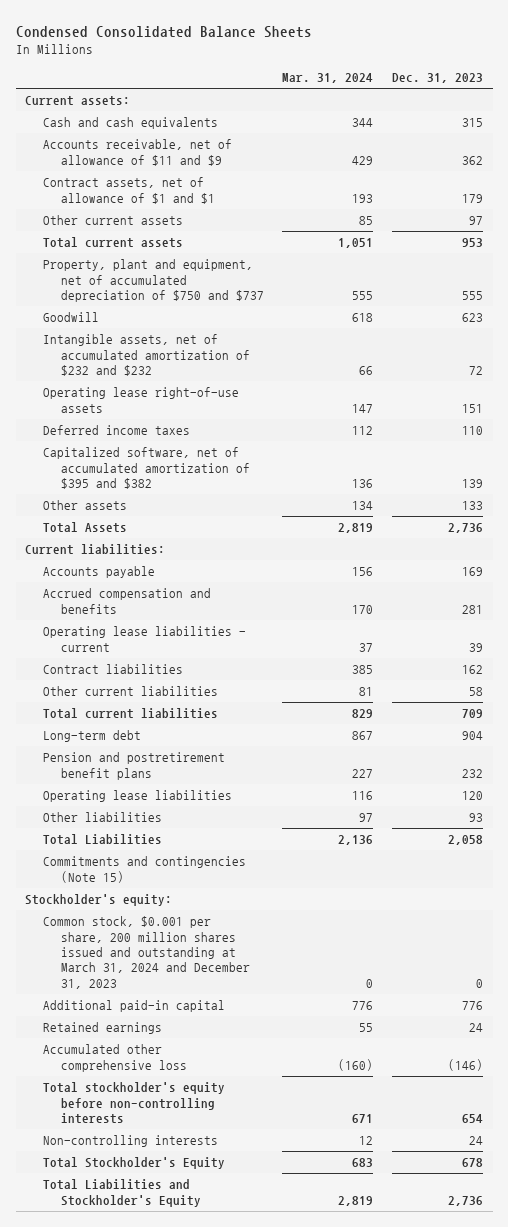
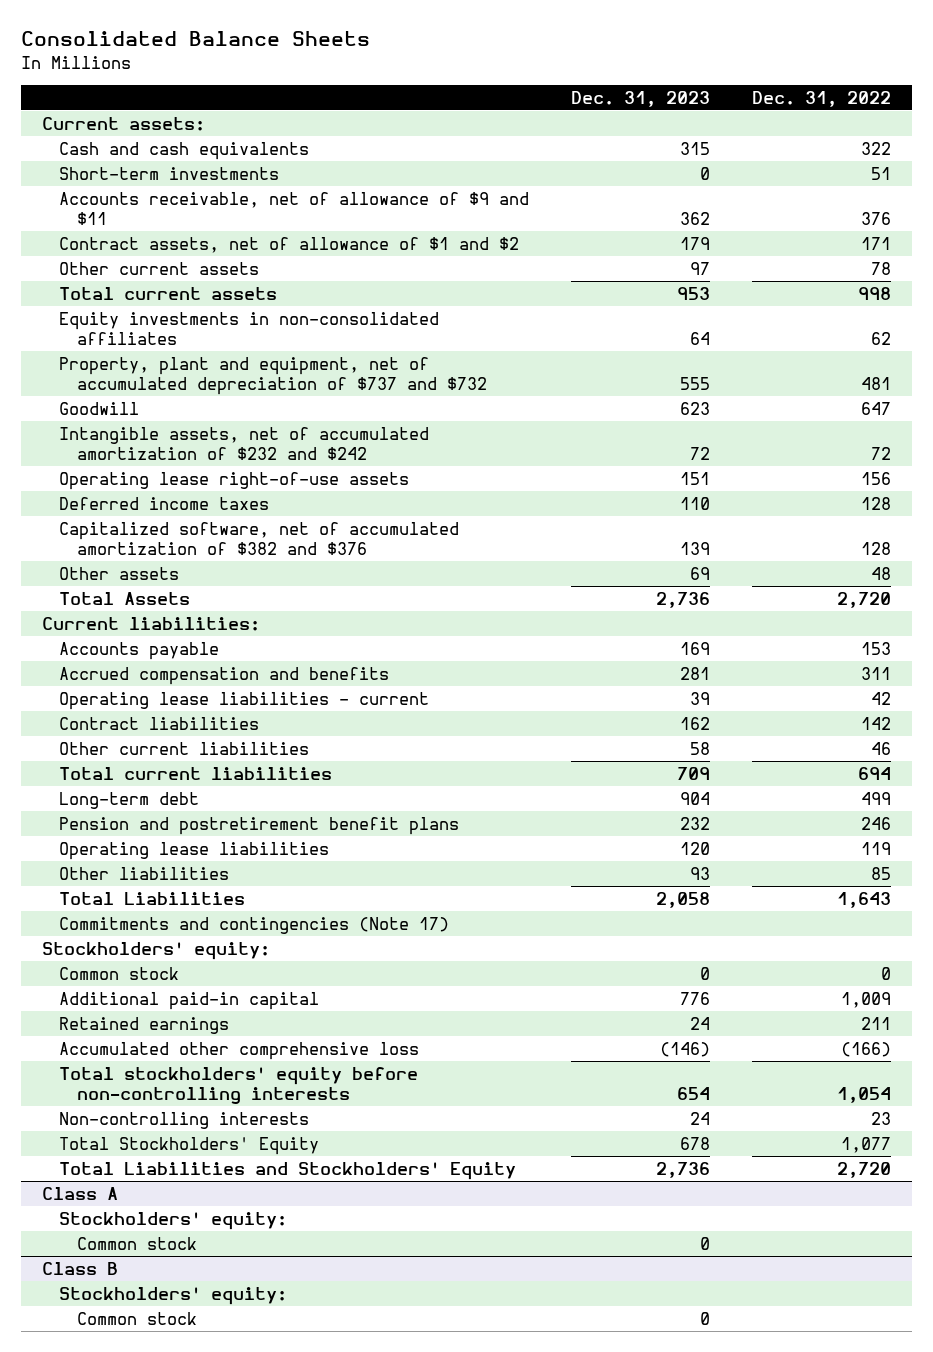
[15,25,312,38] Condensed Consolidated Balance Sheets -> [20,31,370,47] Consolidated Balance Sheets
[282,73,374,84] Mar. 31, 2024 -> none
none -> [751,90,891,107] Dec. 31, 2022
none -> [59,166,280,180] Short-term investments
[42,139,232,166] Accounts receivable, net of allowance of $11 and $9 -> [59,191,530,226] Accounts receivable, net of allowance of $9 and $11
[42,177,215,204] Contract assets, net of allowance of $1 and $1 -> [59,236,520,253] Contract assets, net of allowance of $1 and $2
none -> [59,311,440,346] Equity investments in non-consolidated affiliates
[42,259,264,303] Property, plant and equipment, net of accumulated depreciation of $750 and $737 -> [59,356,488,396] Property, plant and equipment, net of accumulated depreciation of $737 and $732
[42,334,250,377] Intangible assets, net of accumulated amortization of $232 and $232 -> [59,426,430,461] Intangible assets, net of accumulated amortization of $232 and $242
[42,447,250,490] Capitalized software, net of accumulated amortization of $395 and $382 -> [59,521,460,556] Capitalized software, net of accumulated amortization of $382 and $376
[462,501,484,511] 133 -> [690,566,711,580] 69
[42,856,246,883] Commitments and contingencies (Note 15) -> [59,916,450,934] Commitments and contingencies (Note 17)
[24,894,172,907] Stockholder's equity: -> [41,941,270,960] Stockholders' equity:
[42,916,250,989] Common stock, $0.001 per share, 200 million shares issued and outstanding at March 31, 2024 and December 31, 2023 -> [59,966,180,980] Common stock
[42,1082,225,1125] Total stockholder's equity before non-controlling interests -> [59,1066,419,1105] Total stockholders' equity before non-controlling interests
[42,1157,225,1170] Total Stockholder's Equity -> [59,1136,320,1155] Total Stockholders' Equity
[42,1179,201,1207] Total Liabilities and Stockholder's Equity -> [59,1161,517,1180] Total Liabilities and Stockholders' Equity
none -> [41,1186,118,1200] Class A
none -> [59,1211,288,1230] Stockholders' equity:
none -> [77,1236,198,1250] Common stock
none -> [41,1261,118,1275] Class B
none -> [59,1286,288,1305] Stockholders' equity:
none -> [77,1311,198,1325] Common stock

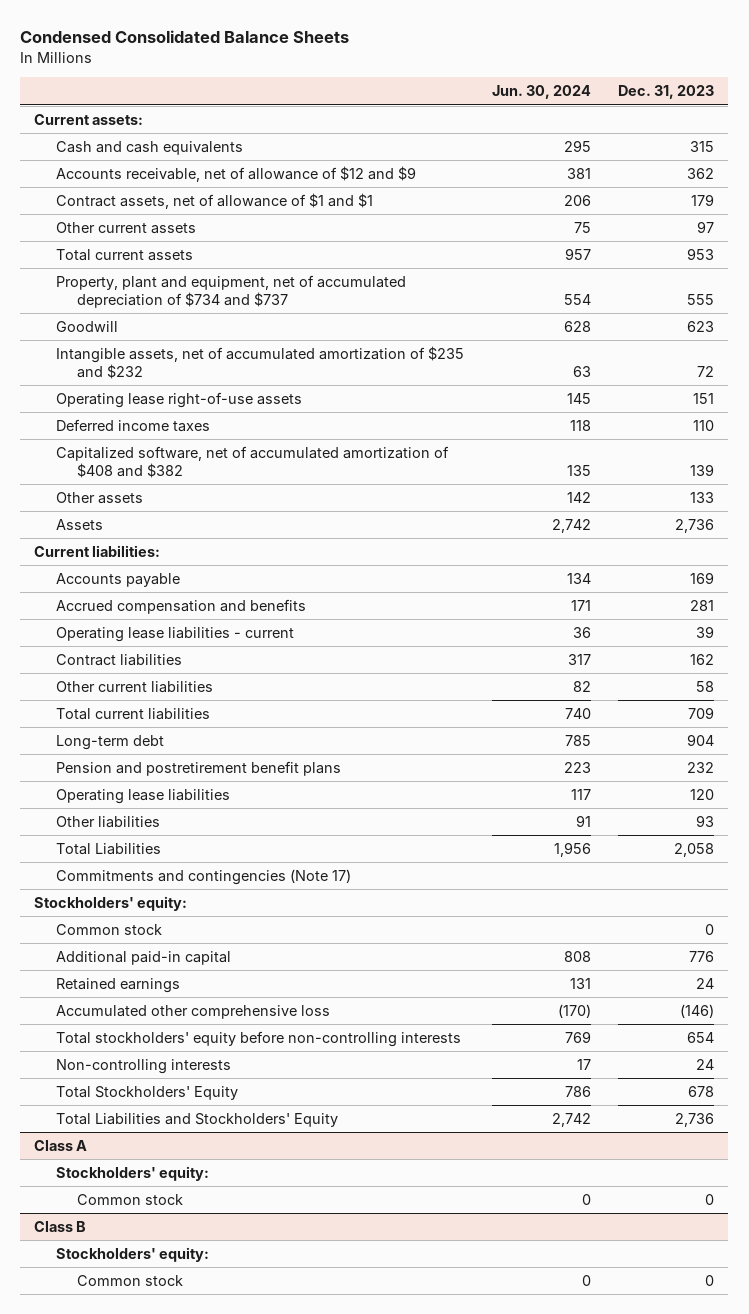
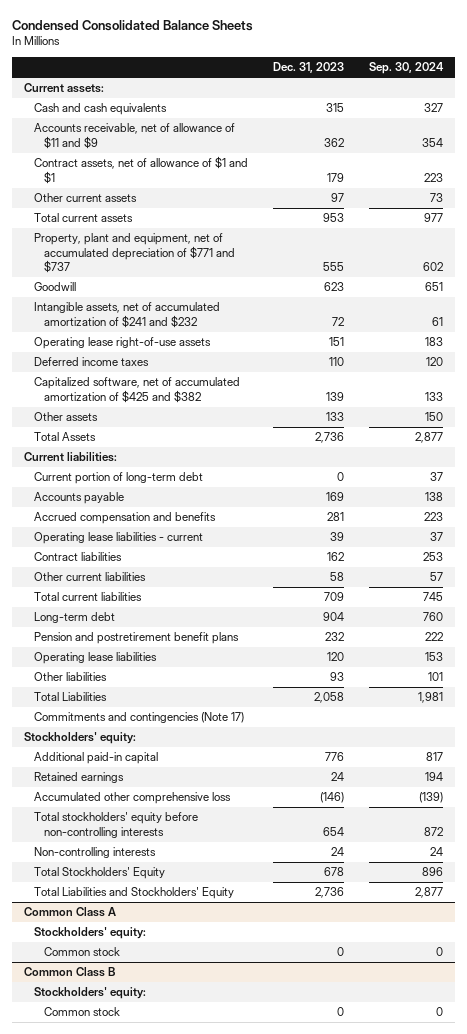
[491,85,591,100] Jun. 30, 2024 -> none
none -> [368,62,444,75] Sep. 30, 2024
[55,166,416,183] Accounts receivable, net of allowance of $12 and $9 -> [34,123,236,149] Accounts receivable, net of allowance of $11 and $9
[55,275,406,308] Property, plant and equipment, net of accumulated depreciation of $734 and $737 -> [34,233,235,273] Property, plant and equipment, net of accumulated depreciation of $771 and $737
[55,346,464,379] Intangible assets, net of accumulated amortization of $235 and $232 -> [34,302,221,328] Intangible assets, net of accumulated amortization of $241 and $232
[55,446,449,478] Capitalized software, net of accumulated amortization of $408 and $382 -> [34,377,241,403] Capitalized software, net of accumulated amortization of $425 and $382
[55,519,103,531] Assets -> [34,432,97,442] Total Assets
none -> [34,472,204,485] Current portion of long-term debt
[55,924,162,936] Common stock -> none
[34,1140,88,1152] Class A -> [24,907,117,918] Common Class A
[34,1221,87,1233] Class B -> [24,967,117,978] Common Class B

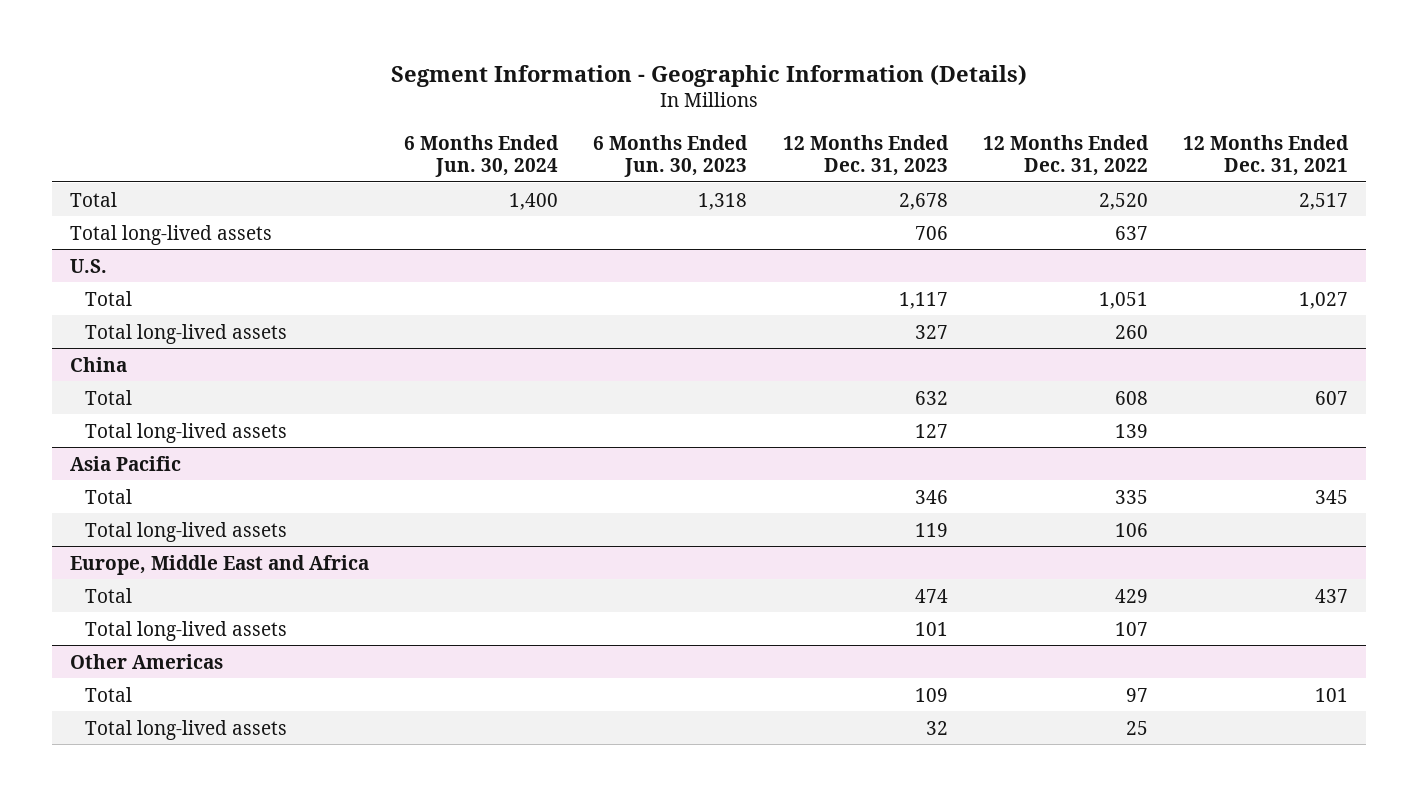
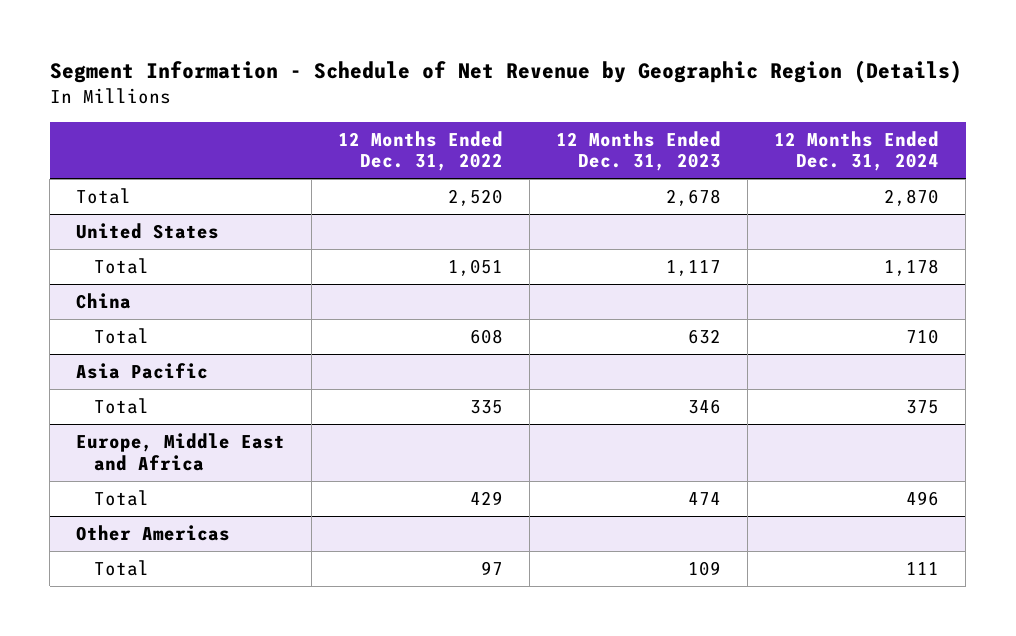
[391,64,1028,87] Segment Information - Geographic Information (Details) -> [49,60,962,84] Segment Information - Schedule of Net Revenue by Geographic Region (Details)
[403,134,559,178] 6 Months Ended Jun. 30, 2024 -> none
[593,134,749,178] 6 Months Ended Jun. 30, 2023 -> none
[1183,134,1350,177] 12 Months Ended Dec. 31, 2021 -> none
none -> [774,130,940,172] 12 Months Ended Dec. 31, 2024
[69,224,272,245] Total long-lived assets -> none
[69,258,107,273] U.S. -> [76,222,220,239] United States
[85,323,288,344] Total long-lived assets -> none
[85,422,288,443] Total long-lived assets -> none
[85,521,288,542] Total long-lived assets -> none
[85,620,288,641] Total long-lived assets -> none
[85,719,288,740] Total long-lived assets -> none

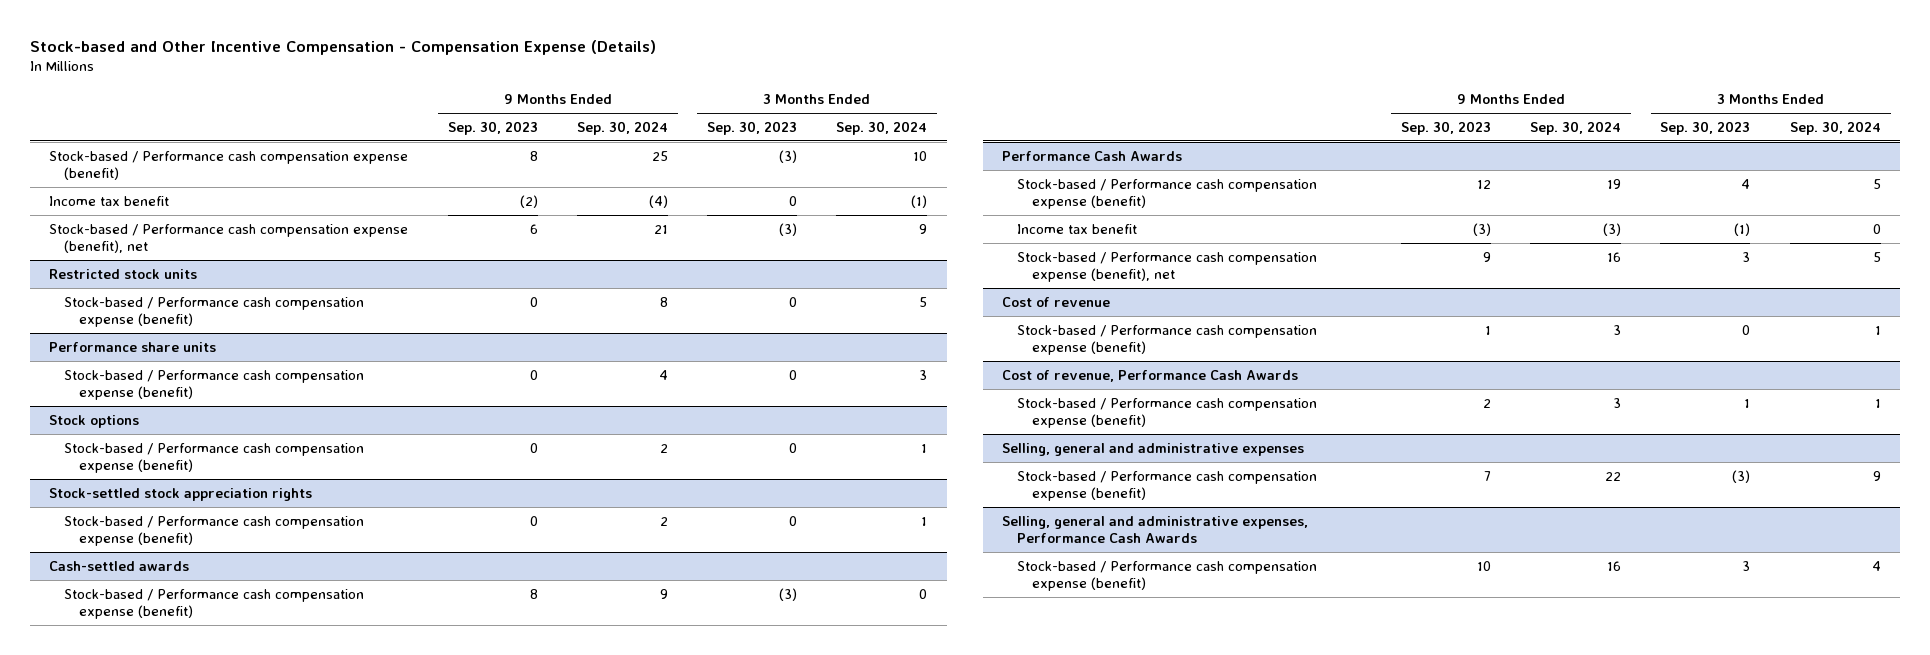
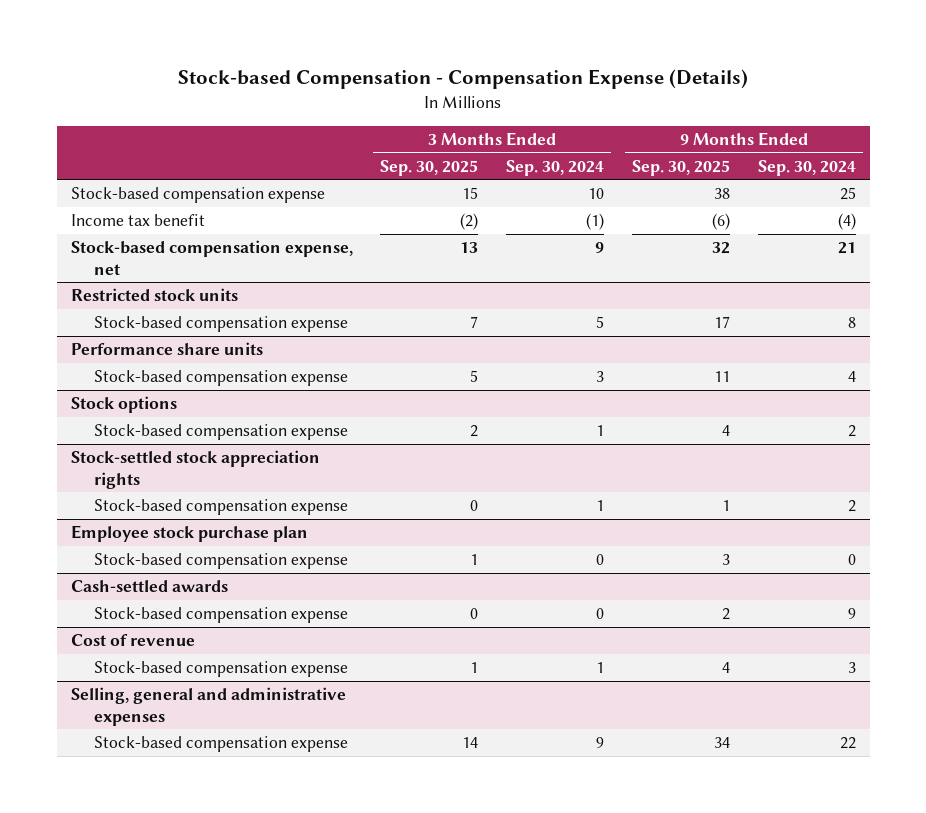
[29,39,656,55] Stock-based and Other Incentive Compensation - Compensation Expense (Details) -> [178,69,749,90] Stock-based Compensation - Compensation Expense (Details)
[447,120,538,135] Sep. 30, 2023 -> none
[707,120,798,135] Sep. 30, 2023 -> none
none -> [380,159,479,176] Sep. 30, 2025
none -> [632,159,731,176] Sep. 30, 2025
[49,150,409,180] Stock-based / Performance cash compensation expense (benefit) -> [70,187,325,204] Stock-based compensation expense
[49,223,409,253] Stock-based / Performance cash compensation expense (benefit), net -> [70,240,353,275] Stock-based compensation expense, net
[64,296,365,327] Stock-based / Performance cash compensation expense (benefit) -> [94,316,349,333] Stock-based compensation expense
[64,369,365,400] Stock-based / Performance cash compensation expense (benefit) -> [94,370,349,387] Stock-based compensation expense
[64,442,365,473] Stock-based / Performance cash compensation expense (benefit) -> [94,424,349,441] Stock-based compensation expense
[64,515,365,546] Stock-based / Performance cash compensation expense (benefit) -> [94,499,349,516] Stock-based compensation expense
none -> [70,525,308,543] Employee stock purchase plan
none -> [94,553,349,570] Stock-based compensation expense
[1002,150,1183,161] Performance Cash Awards -> none
[1017,178,1318,209] Stock-based / Performance cash compensation expense (benefit) -> none
[1017,223,1138,234] Income tax benefit -> none
[1017,251,1318,282] Stock-based / Performance cash compensation expense (benefit), net -> none
[64,588,365,619] Stock-based / Performance cash compensation expense (benefit) -> [94,607,349,624] Stock-based compensation expense
[1002,369,1299,382] Cost of revenue, Performance Cash Awards -> none
[1017,397,1318,428] Stock-based / Performance cash compensation expense (benefit) -> none
[1017,324,1318,355] Stock-based / Performance cash compensation expense (benefit) -> [94,661,349,678] Stock-based compensation expense
[1002,515,1309,543] Selling, general and administrative expenses, Performance Cash Awards -> none
[1017,560,1318,591] Stock-based / Performance cash compensation expense (benefit) -> none
[1017,470,1318,501] Stock-based / Performance cash compensation expense (benefit) -> [94,736,349,753] Stock-based compensation expense

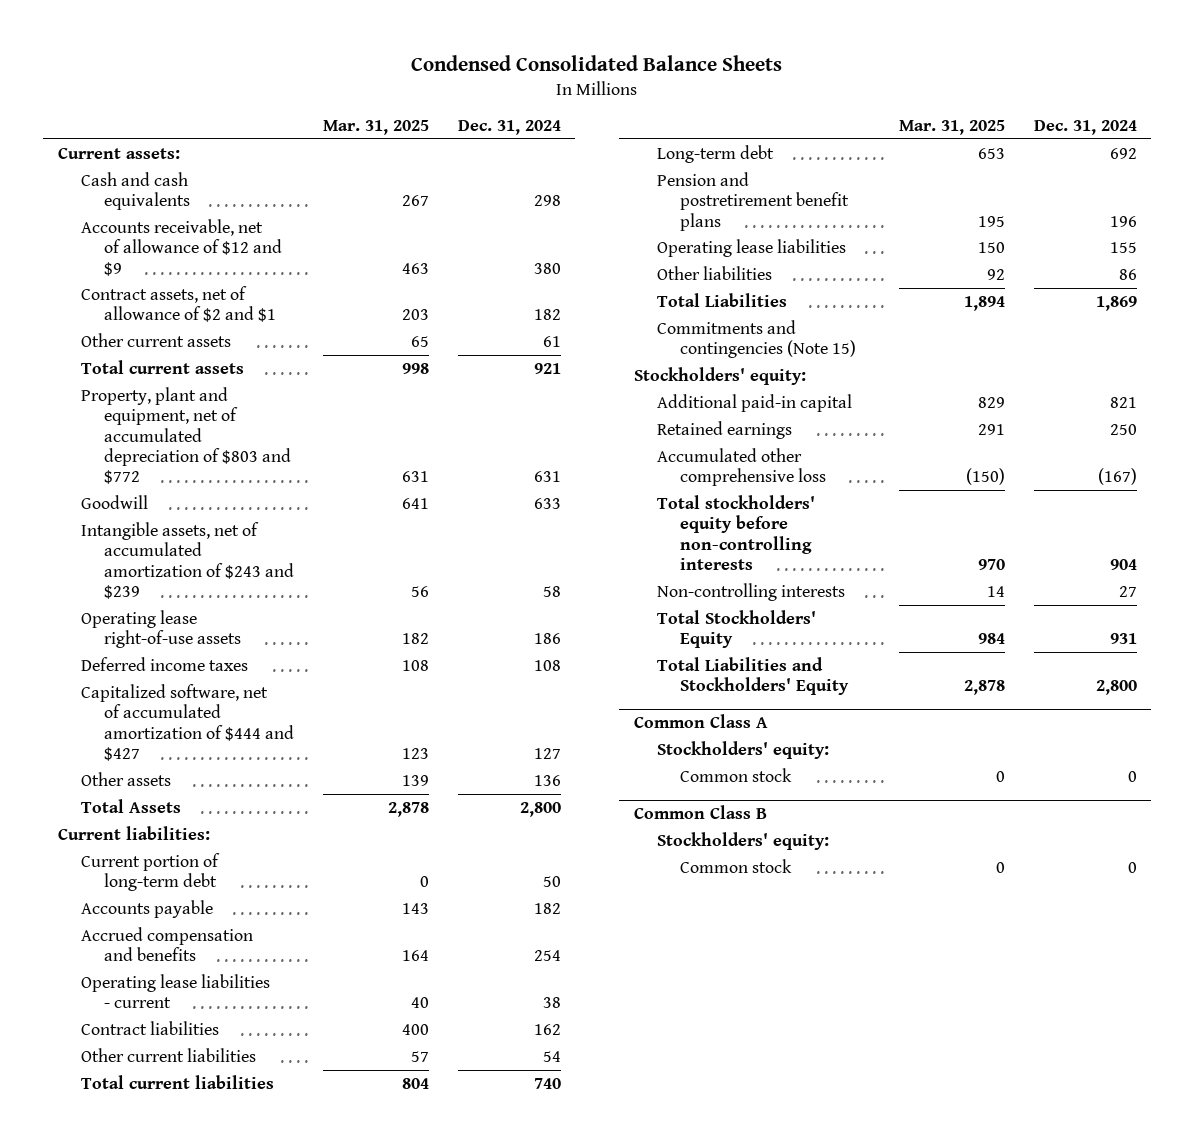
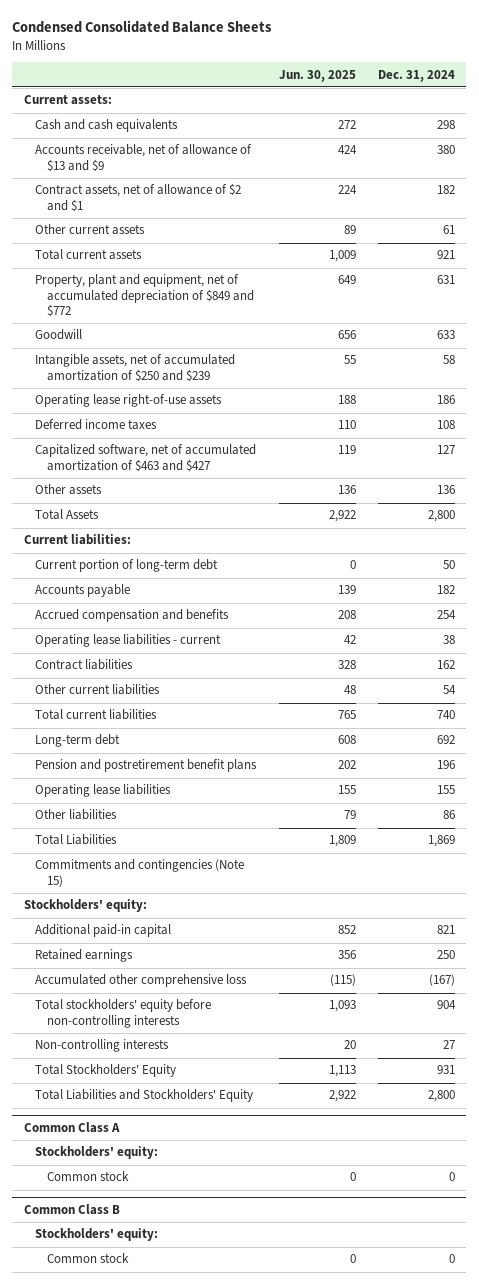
[322,119,429,135] Mar. 31, 2025 -> none
none -> [278,69,356,82] Jun. 30, 2025
[80,218,282,276] Accounts receivable, net of allowance of $12 and $9 -> [35,144,253,172] Accounts receivable, net of allowance of $13 and $9
[80,386,291,485] Property, plant and equipment, net of accumulated depreciation of $803 and $772 -> [35,274,254,318] Property, plant and equipment, net of accumulated depreciation of $849 and $772
[80,521,294,599] Intangible assets, net of accumulated amortization of $243 and $239 -> [35,354,236,382] Intangible assets, net of accumulated amortization of $250 and $239
[80,683,294,761] Capitalized software, net of accumulated amortization of $444 and $427 -> [35,444,257,472] Capitalized software, net of accumulated amortization of $463 and $427

